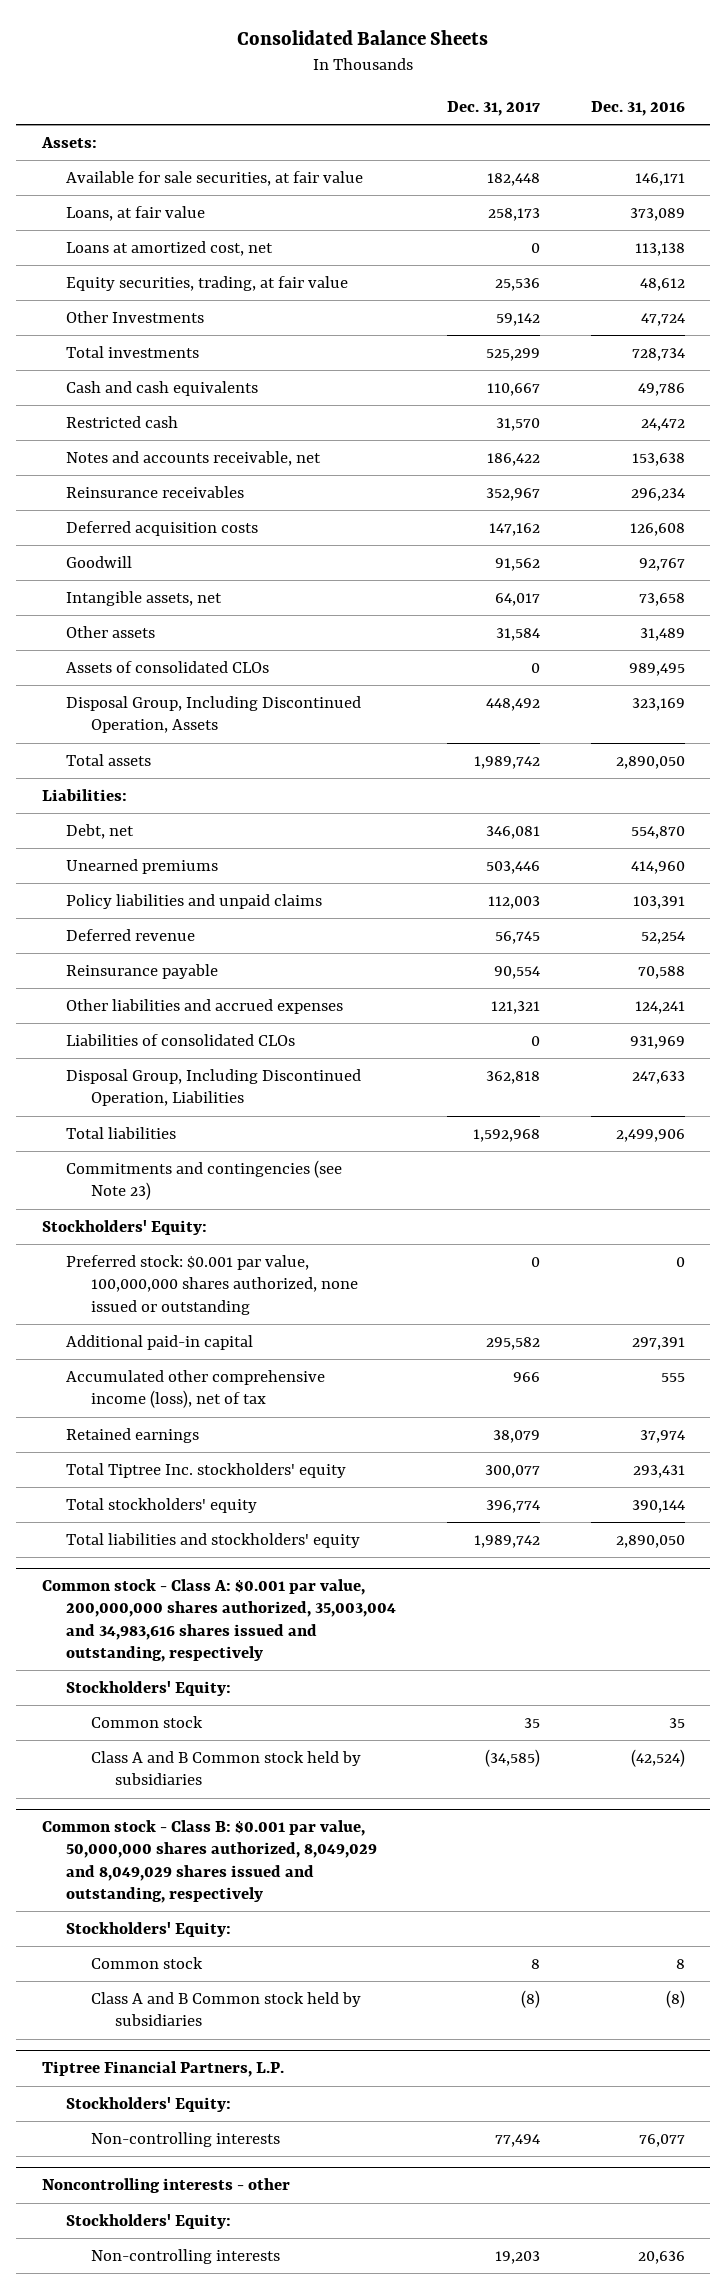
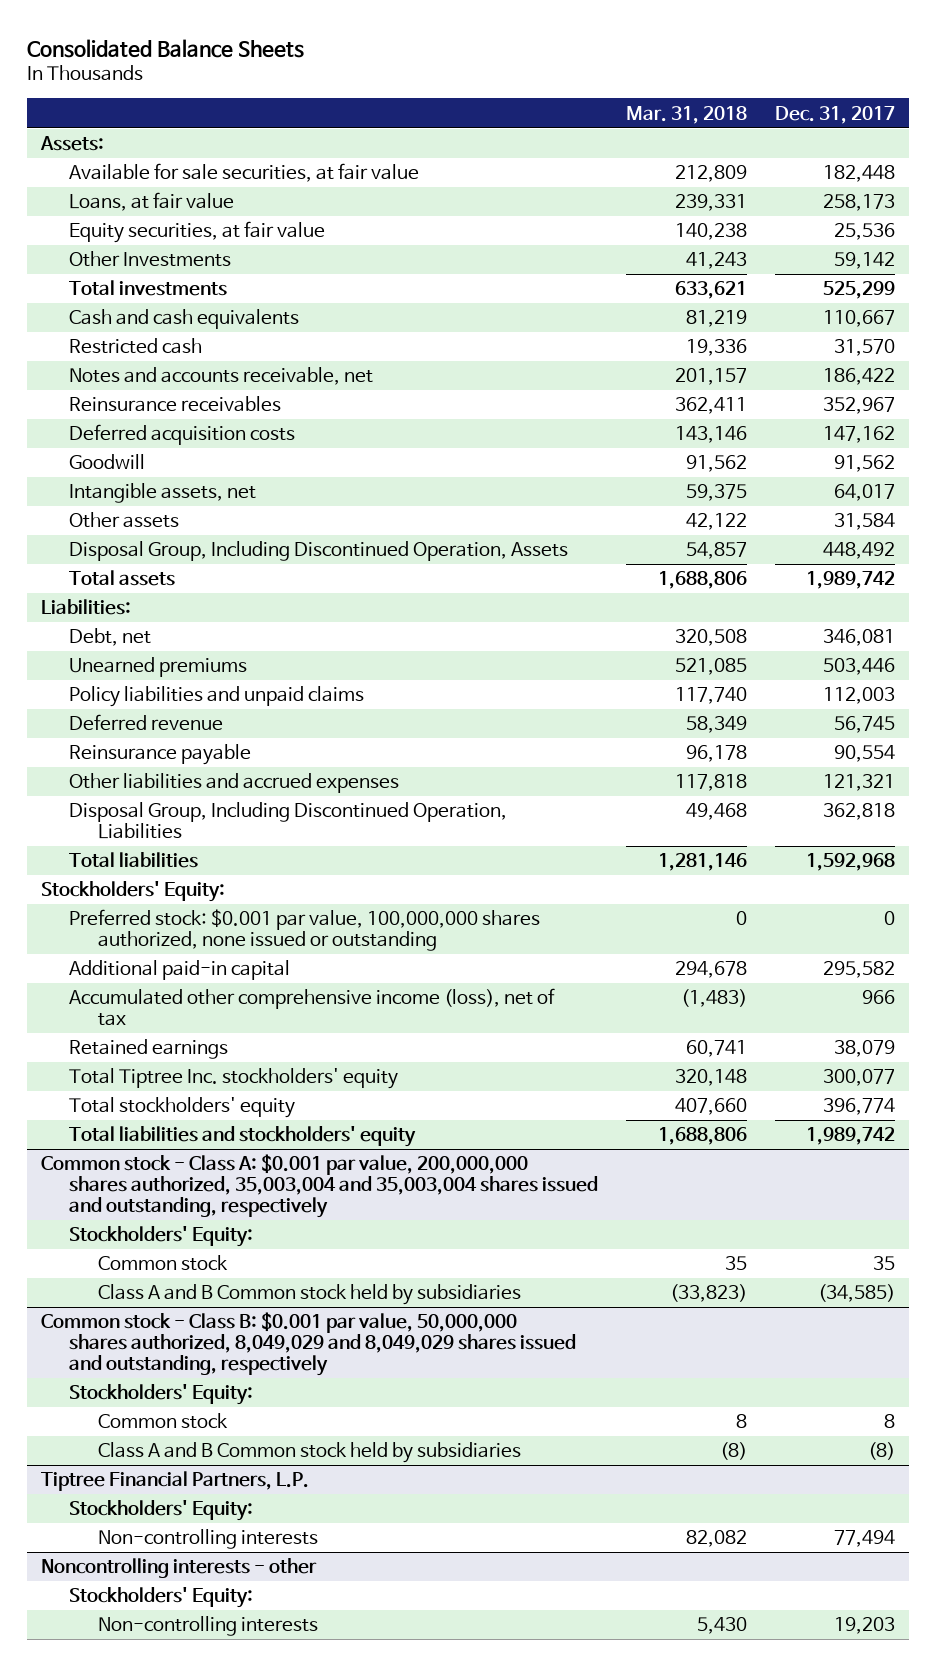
[590,100,685,116] Dec. 31, 2016 -> none
none -> [626,105,748,124] Mar. 31, 2018
[66,240,274,256] Loans at amortized cost, net -> none
[66,275,349,291] Equity securities, trading, at fair value -> [69,221,326,244] Equity securities, at fair value
[66,660,270,673] Assets of consolidated CLOs -> none
[66,1033,296,1046] Liabilities of consolidated CLOs -> none
[66,1159,343,1201] Commitments and contingencies (see Note 23) -> none
[41,1579,397,1663] Common stock - Class A: $0.001 par value, 200,000,000 shares authorized, 35,003,004 and 34,983,616 shares issued and outstanding, respectively -> [40,1154,599,1219] Common stock - Class A: $0.001 par value, 200,000,000 shares authorized, 35,003,004 and 35,003,004 shares issued and outstanding, respectively

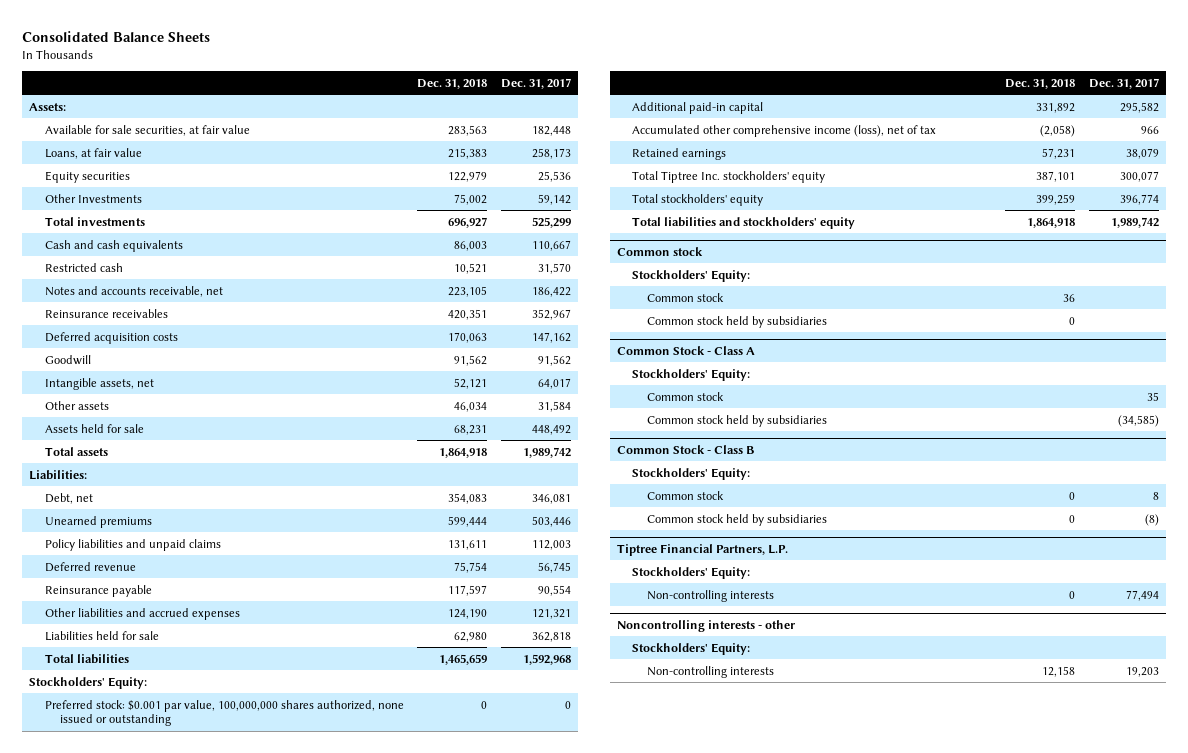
[626,105,748,124] Mar. 31, 2018 -> none
none -> [417,78,488,89] Dec. 31, 2018
[69,221,326,244] Equity securities, at fair value -> [44,170,130,183] Equity securities
[69,541,569,562] Disposal Group, Including Discontinued Operation, Assets -> [44,423,144,433] Assets held for sale
[69,802,508,840] Disposal Group, Including Discontinued Operation, Liabilities -> [44,630,159,641] Liabilities held for sale
[40,1154,599,1219] Common stock - Class A: $0.001 par value, 200,000,000 shares authorized, 35,003,004 and 35,003,004 shares issued and outstanding, respectively -> none
none -> [616,246,703,256] Common stock
none -> [647,292,725,302] Common stock
none -> [647,315,828,328] Common stock held by subsidiaries
none -> [616,345,755,355] Common Stock - Class A
none -> [631,368,750,381] Stockholders' Equity:
[97,1284,521,1306] Class A and B Common stock held by subsidiaries -> [647,414,828,427] Common stock held by subsidiaries
[40,1312,577,1377] Common stock - Class B: $0.001 par value, 50,000,000 shares authorized, 8,049,029 and 8,049,029 shares issued and outstanding, respectively -> [616,444,754,454] Common Stock - Class B
[97,1442,521,1464] Class A and B Common stock held by subsidiaries -> [647,513,828,526] Common stock held by subsidiaries

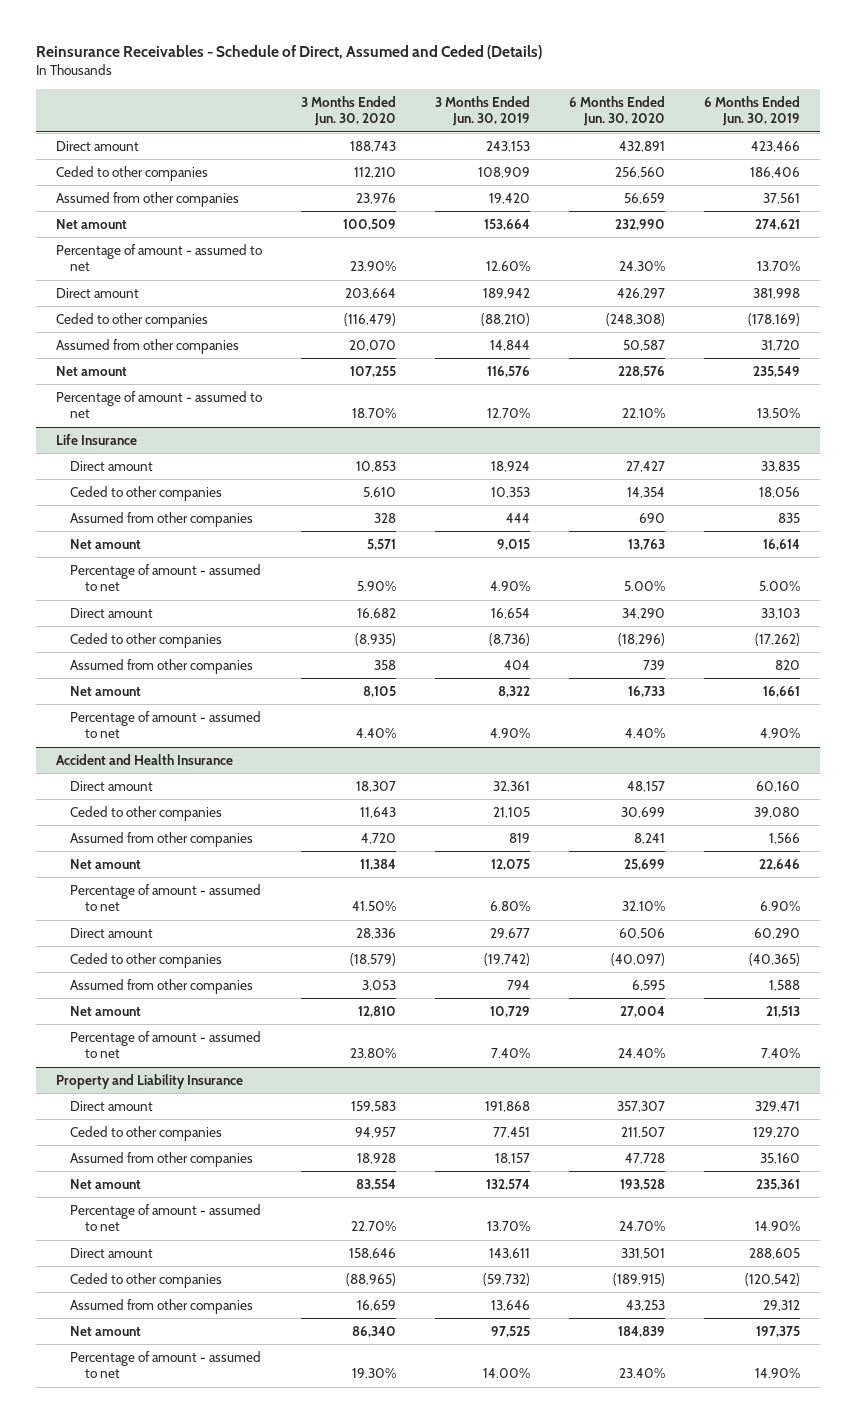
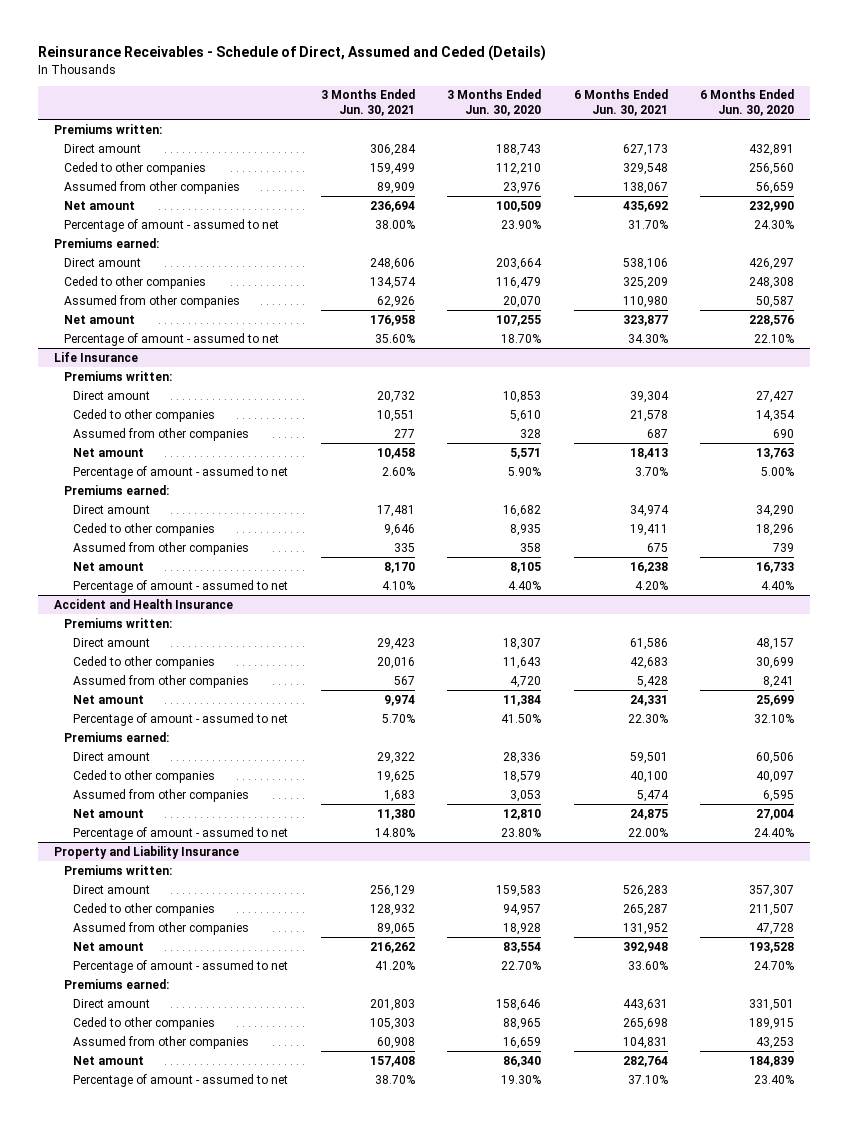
[434,95,530,127] 3 Months Ended Jun. 30, 2019 -> none
[704,95,801,127] 6 Months Ended Jun. 30, 2019 -> none
none -> [320,89,415,117] 3 Months Ended Jun. 30, 2021
none -> [573,89,668,117] 6 Months Ended Jun. 30, 2021
none -> [54,123,163,134] Premiums written:
none -> [54,237,160,248] Premiums earned:
[343,313,396,327] (116,479) -> [496,276,542,289] 116,479
[605,313,665,327] (248,308) -> [748,276,794,289] 248,308
none -> [63,370,172,381] Premiums written:
none -> [63,484,169,495] Premiums earned:
[354,633,396,647] (8,935) -> [510,523,542,536] 8,935
[617,633,665,647] (18,296) -> [755,523,794,536] 18,296
none -> [63,617,172,628] Premiums written:
none -> [63,731,169,742] Premiums earned:
[349,953,396,967] (18,579) -> [503,770,542,783] 18,579
[610,953,665,967] (40,097) -> [755,770,794,783] 40,097
none -> [63,864,172,875] Premiums written:
none -> [63,978,169,989] Premiums earned:
[345,1273,396,1287] (88,965) -> [503,1017,542,1030] 88,965
[612,1273,665,1287] (189,915) -> [748,1017,794,1030] 189,915

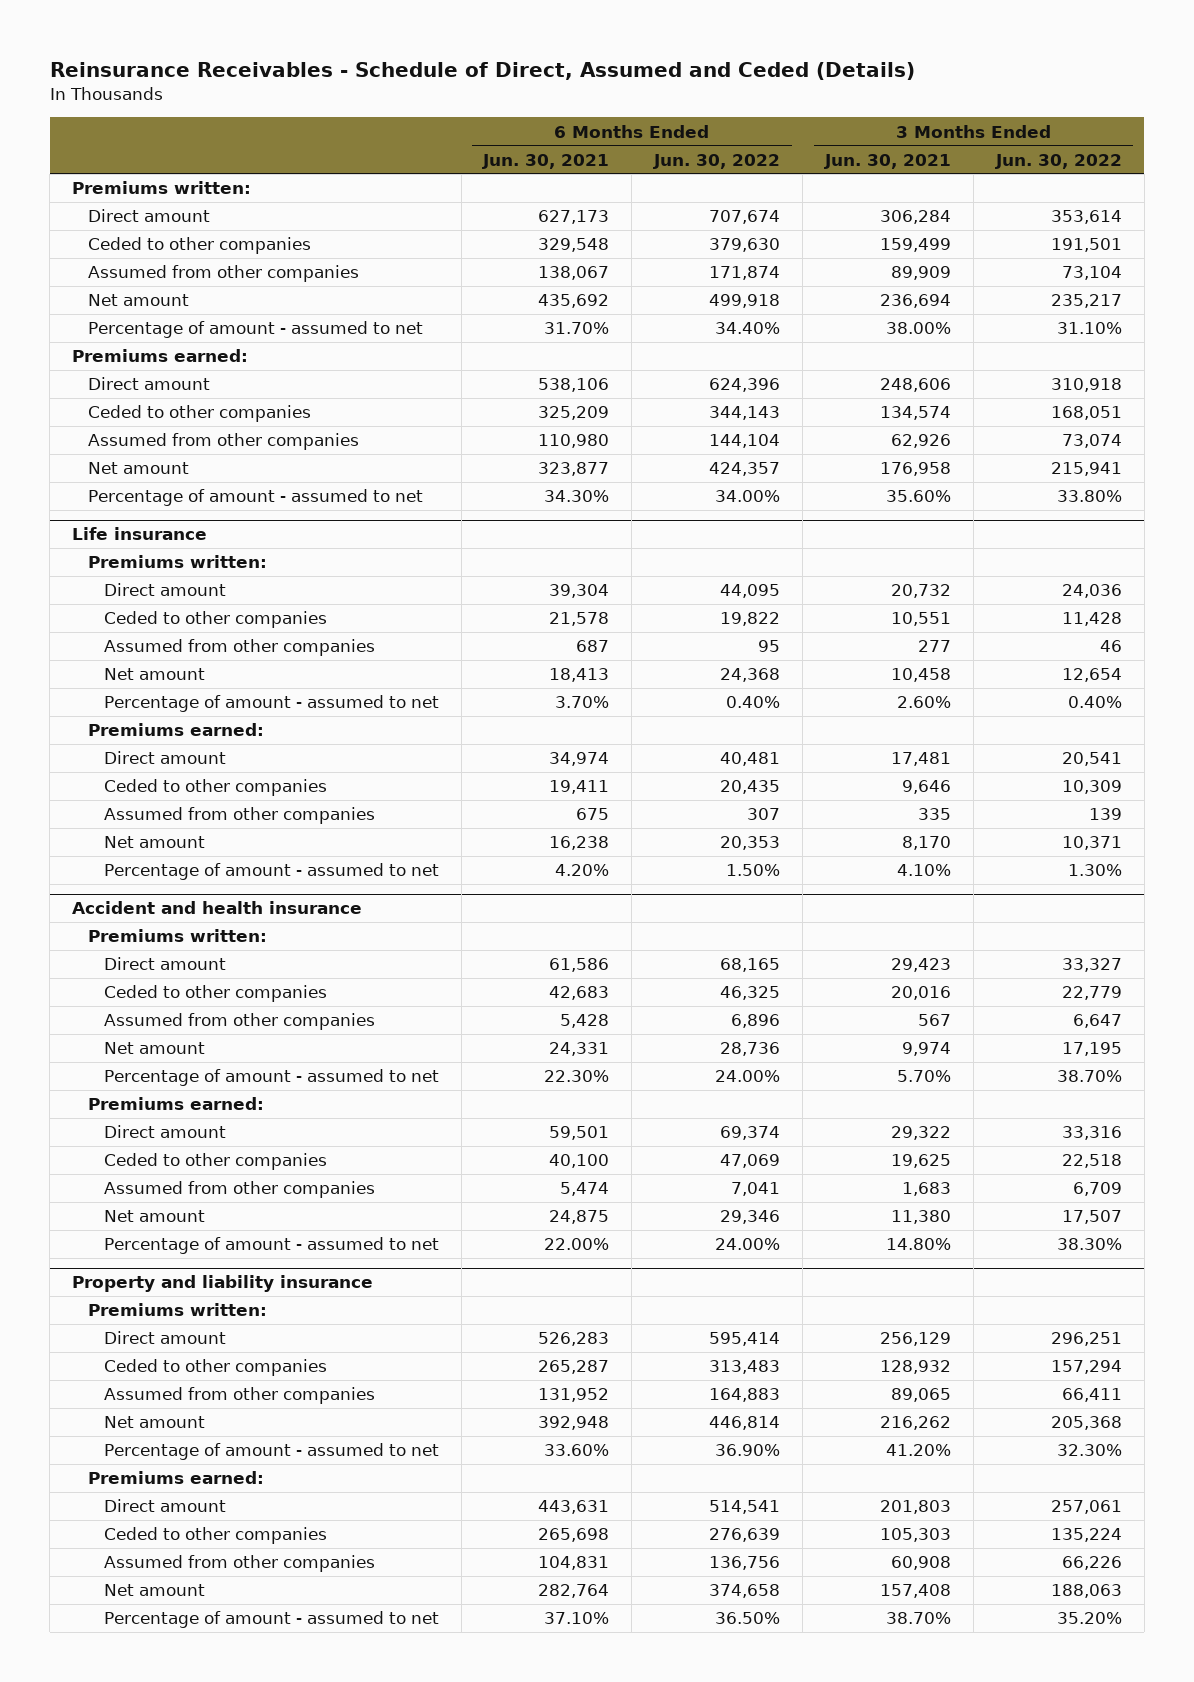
[447,89,542,117] 3 Months Ended Jun. 30, 2020 -> none
[699,89,794,117] 6 Months Ended Jun. 30, 2020 -> none
none -> [653,153,781,169] Jun. 30, 2022
none -> [995,153,1123,169] Jun. 30, 2022
[54,351,139,362] Life Insurance -> [72,527,208,541] Life insurance
[54,598,234,609] Accident and Health Insurance -> [72,901,363,915] Accident and health insurance
[54,845,240,859] Property and Liability Insurance -> [72,1275,374,1293] Property and liability insurance

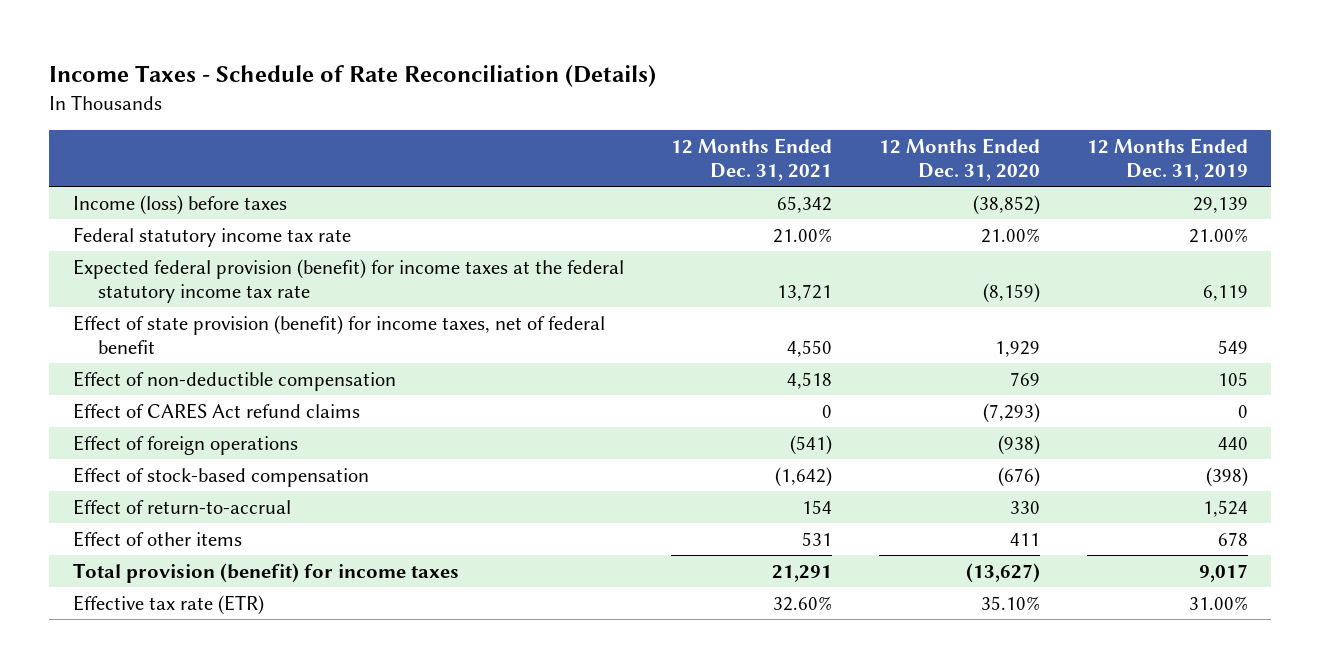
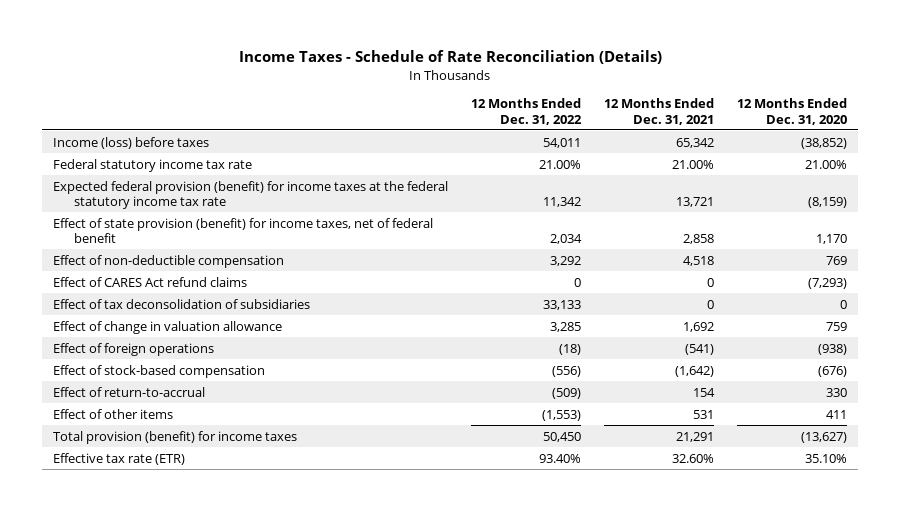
[1086,138,1248,182] 12 Months Ended Dec. 31, 2019 -> none
none -> [470,98,582,125] 12 Months Ended Dec. 31, 2022
[786,339,832,357] 4,550 -> [682,233,714,244] 2,858
[994,340,1040,357] 1,929 -> [815,233,847,244] 1,170
none -> [53,298,311,309] Effect of tax deconsolidation of subsidiaries
none -> [53,320,283,334] Effect of change in valuation allowance

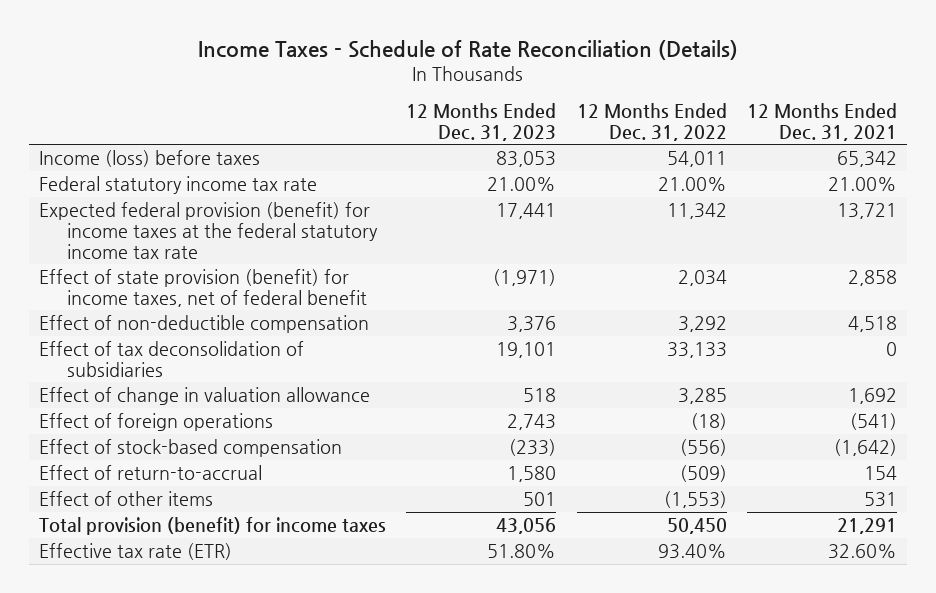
[736,98,847,125] 12 Months Ended Dec. 31, 2020 -> none
none -> [406,102,557,141] 12 Months Ended Dec. 31, 2023
[53,276,248,287] Effect of CARES Act refund claims -> none

